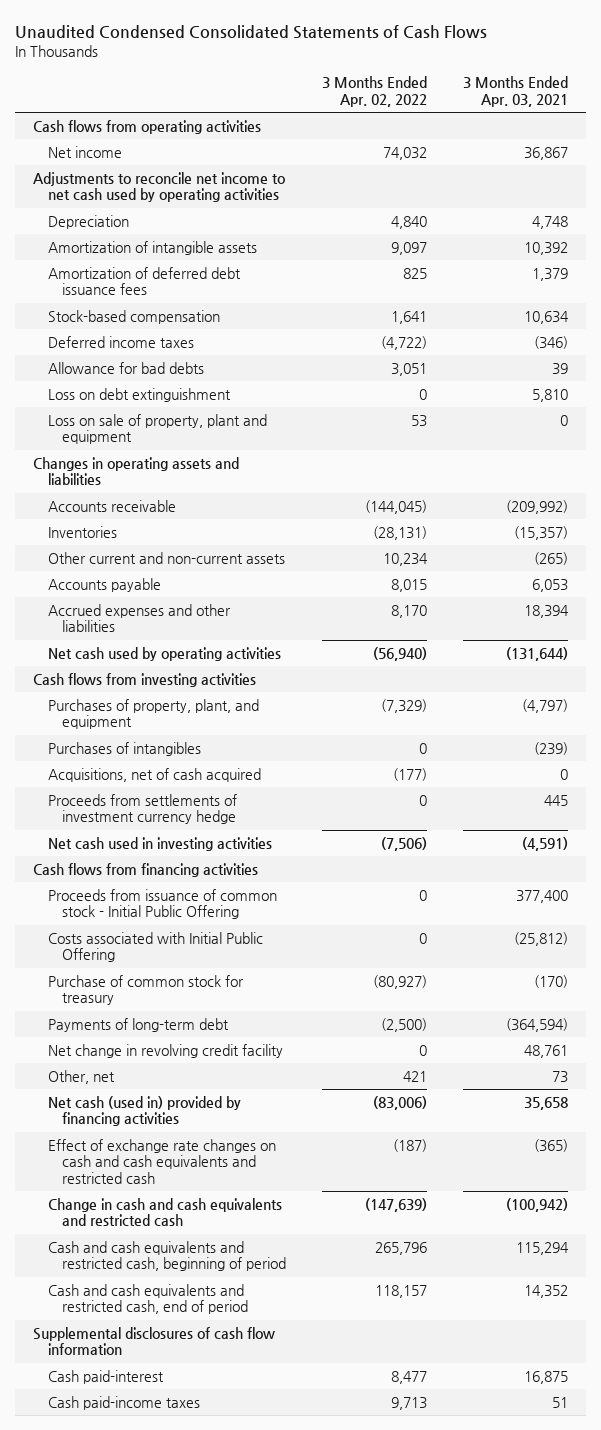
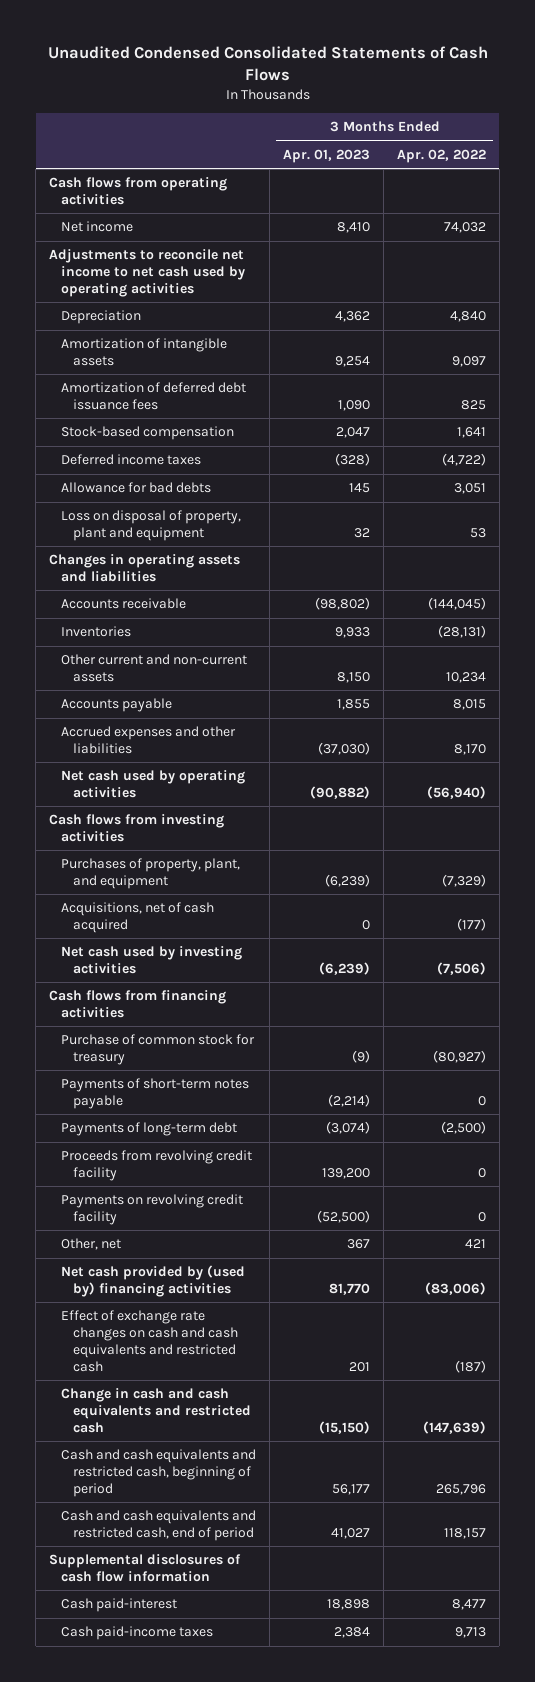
[462,76,568,108] 3 Months Ended Apr. 03, 2021 -> none
none -> [283,149,371,164] Apr. 01, 2023
[47,387,231,402] Loss on debt extinguishment -> none
[47,413,267,445] Loss on sale of property, plant and equipment -> [61,510,242,542] Loss on disposal of property, plant and equipment
[47,741,201,756] Purchases of intangibles -> none
[47,793,237,825] Proceeds from settlements of investment currency hedge -> none
[47,836,272,851] Net cash used in investing activities -> [61,946,243,975] Net cash used by investing activities
[47,888,277,920] Proceeds from issuance of common stock - Initial Public Offering -> none
[47,931,263,963] Costs associated with Initial Public Offering -> none
none -> [61,1078,250,1110] Payments of short-term notes payable
[47,1043,283,1058] Net change in revolving credit facility -> none
none -> [61,1150,253,1182] Proceeds from revolving credit facility
none -> [61,1194,244,1226] Payments on revolving credit facility
[47,1095,241,1127] Net cash (used in) provided by financing activities -> [61,1265,246,1298] Net cash provided by (used by) financing activities

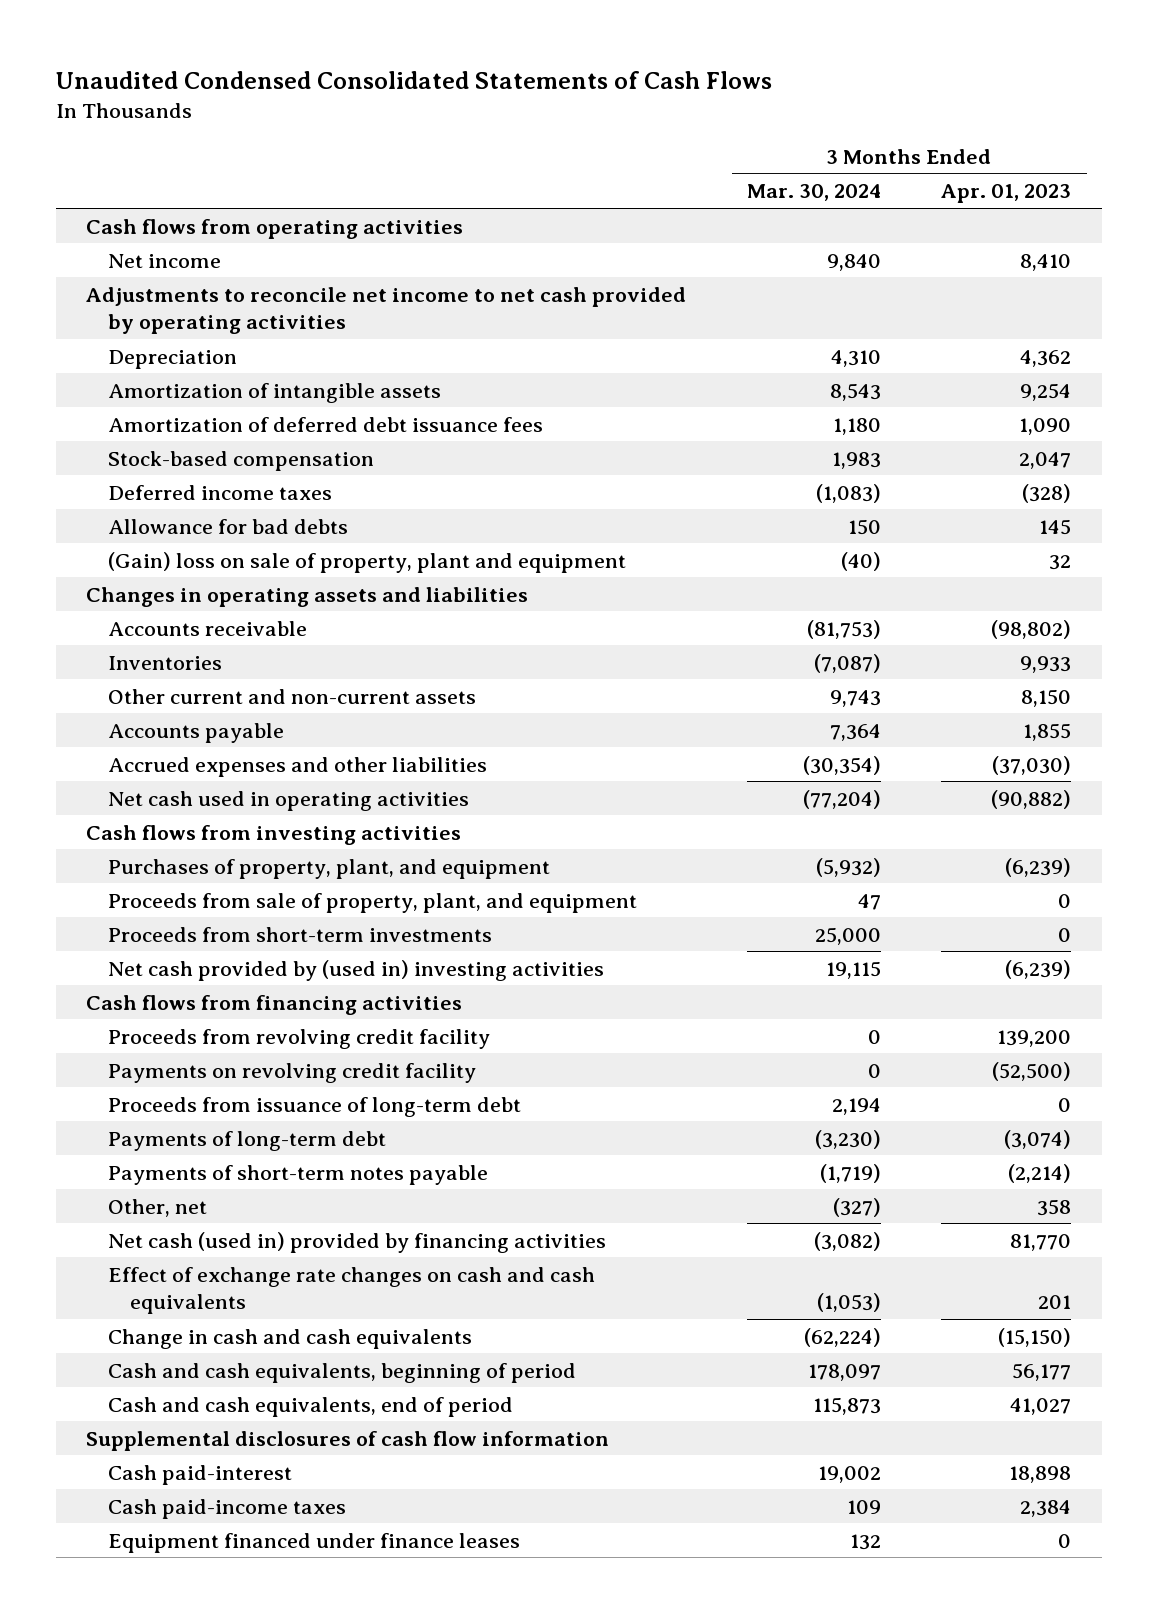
[396,149,486,164] Apr. 02, 2022 -> none
none -> [746,184,881,202] Mar. 30, 2024
[49,249,246,297] Adjustments to reconcile net income to net cash used by operating activities -> [86,286,687,335] Adjustments to reconcile net income to net cash provided by operating activities
[61,510,242,542] Loss on disposal of property, plant and equipment -> [108,551,627,573] (Gain) loss on sale of property, plant and equipment
[61,770,246,799] Net cash used by operating activities -> [108,790,470,811] Net cash used in operating activities
[61,902,215,934] Acquisitions, net of cash acquired -> none
none -> [108,892,638,913] Proceeds from sale of property, plant, and equipment
none -> [108,926,493,942] Proceeds from short-term investments
[61,946,243,975] Net cash used by investing activities -> [108,959,605,981] Net cash provided by (used in) investing activities
[61,1034,256,1066] Purchase of common stock for treasury -> none
none -> [108,1096,522,1117] Proceeds from issuance of long-term debt
[61,1122,238,1137] Payments of long-term debt -> [108,1130,387,1151] Payments of long-term debt
[61,1078,250,1110] Payments of short-term notes payable -> [108,1164,489,1185] Payments of short-term notes payable
[347,1239,371,1250] 367 -> [1037,1198,1072,1216] 358
[61,1265,246,1298] Net cash provided by (used by) financing activities -> [108,1231,607,1253] Net cash (used in) provided by financing activities
[61,1310,238,1372] Effect of exchange rate changes on cash and cash equivalents and restricted cash -> [108,1266,596,1315] Effect of exchange rate changes on cash and cash equivalents
[61,1388,251,1433] Change in cash and cash equivalents and restricted cash -> [108,1328,473,1349] Change in cash and cash equivalents
[61,1449,257,1497] Cash and cash equivalents and restricted cash, beginning of period -> [108,1362,577,1383] Cash and cash equivalents, beginning of period
[61,1510,257,1542] Cash and cash equivalents and restricted cash, end of period -> [108,1396,514,1417] Cash and cash equivalents, end of period
none -> [108,1532,521,1553] Equipment financed under finance leases

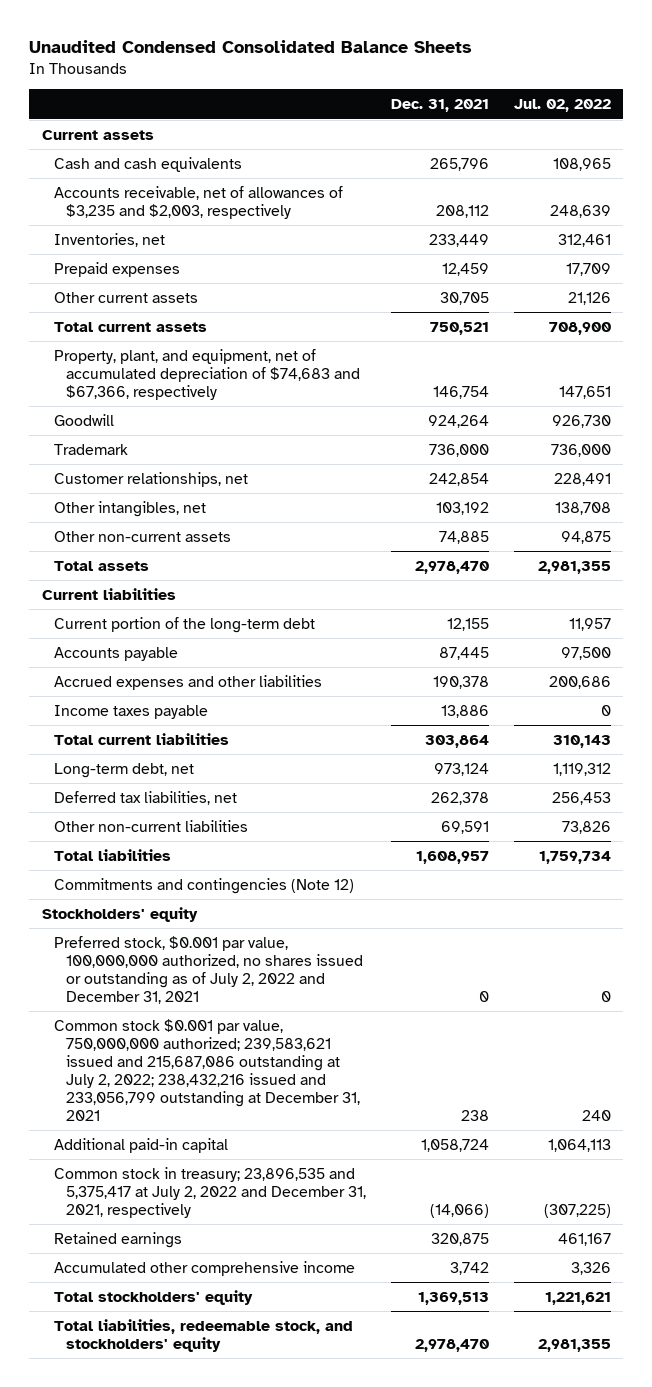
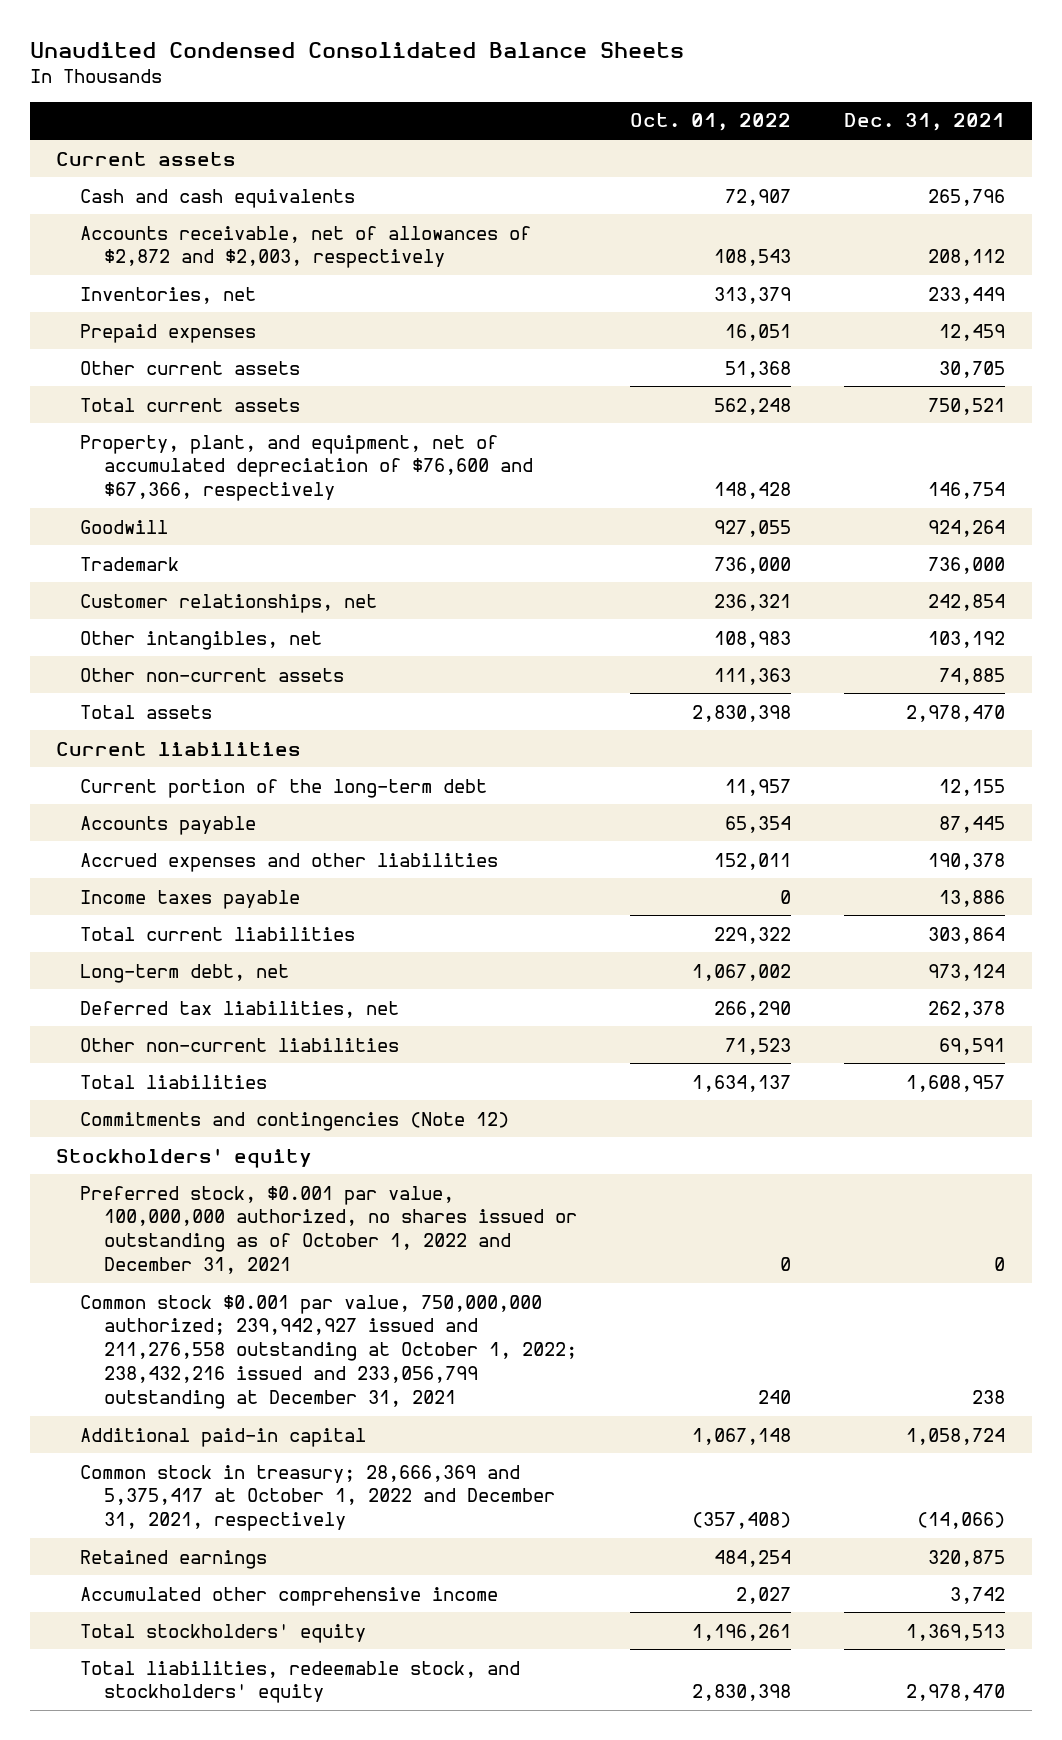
[513,99,611,113] Jul. 02, 2022 -> none
none -> [630,113,792,132] Oct. 01, 2022
[54,185,344,219] Accounts receivable, net of allowances of $3,235 and $2,003, respectively -> [80,225,532,269] Accounts receivable, net of allowances of $2,872 and $2,003, respectively
[54,348,361,400] Property, plant, and equipment, net of accumulated depreciation of $74,683 and $67,366, respectively -> [80,434,533,502] Property, plant, and equipment, net of accumulated depreciation of $76,600 and $67,366, respectively
[54,935,364,1004] Preferred stock, $0.001 par value, 100,000,000 authorized, no shares issued or outstanding as of July 2, 2022 and December 31, 2021 -> [80,1185,577,1275] Preferred stock, $0.001 par value, 100,000,000 authorized, no shares issued or outstanding as of October 1, 2022 and December 31, 2021
[54,1018,361,1121] Common stock $0.001 par value, 750,000,000 authorized; 239,583,621 issued and 215,687,086 outstanding at July 2, 2022; 238,432,216 issued and 233,056,799 outstanding at December 31, 2021 -> [80,1294,577,1409] Common stock $0.001 par value, 750,000,000 authorized; 239,942,927 issued and 211,276,558 outstanding at October 1, 2022; 238,432,216 issued and 233,056,799 outstanding at December 31, 2021
[54,1166,367,1218] Common stock in treasury; 23,896,535 and 5,375,417 at July 2, 2022 and December 31, 2021, respectively -> [80,1464,555,1532] Common stock in treasury; 28,666,369 and 5,375,417 at October 1, 2022 and December 31, 2021, respectively

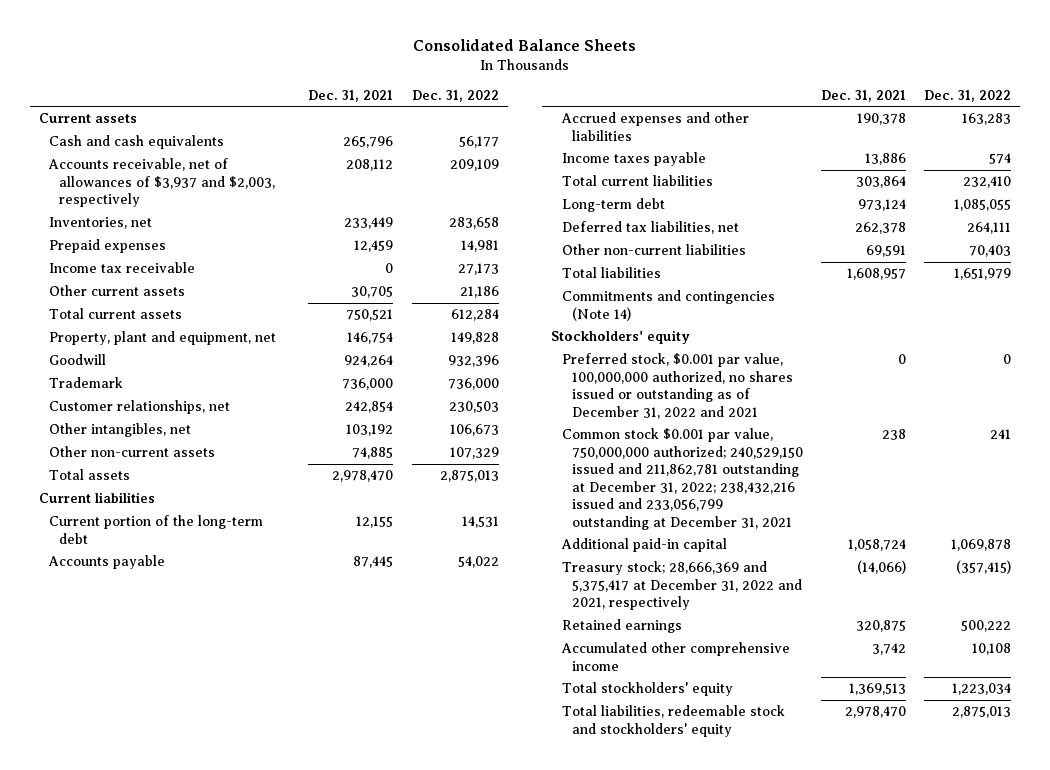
[29,42,684,59] Unaudited Condensed Consolidated Balance Sheets -> [413,39,637,52] Consolidated Balance Sheets
[630,113,792,132] Oct. 01, 2022 -> none
none -> [411,89,499,102] Dec. 31, 2022
[80,225,532,269] Accounts receivable, net of allowances of $2,872 and $2,003, respectively -> [48,158,276,208] Accounts receivable, net of allowances of $3,937 and $2,003, respectively
none -> [49,262,196,274] Income tax receivable
[80,434,533,502] Property, plant, and equipment, net of accumulated depreciation of $76,600 and $67,366, respectively -> [49,331,277,346] Property, plant and equipment, net
[80,963,290,983] Long-term debt, net -> [561,198,665,213] Long-term debt
[80,1111,510,1131] Commitments and contingencies (Note 12) -> [561,290,775,321] Commitments and contingencies (Note 14)
[80,1185,577,1275] Preferred stock, $0.001 par value, 100,000,000 authorized, no shares issued or outstanding as of October 1, 2022 and December 31, 2021 -> [561,353,793,419] Preferred stock, $0.001 par value, 100,000,000 authorized, no shares issued or outstanding as of December 31, 2022 and 2021
[80,1294,577,1409] Common stock $0.001 par value, 750,000,000 authorized; 239,942,927 issued and 211,276,558 outstanding at October 1, 2022; 238,432,216 issued and 233,056,799 outstanding at December 31, 2021 -> [561,428,803,530] Common stock $0.001 par value, 750,000,000 authorized; 240,529,150 issued and 211,862,781 outstanding at December 31, 2022; 238,432,216 issued and 233,056,799 outstanding at December 31, 2021
[80,1464,555,1532] Common stock in treasury; 28,666,369 and 5,375,417 at October 1, 2022 and December 31, 2021, respectively -> [561,561,802,611] Treasury stock; 28,666,369 and 5,375,417 at December 31, 2022 and 2021, respectively
[80,1660,521,1704] Total liabilities, redeemable stock, and stockholders' equity -> [561,705,785,737] Total liabilities, redeemable stock and stockholders' equity

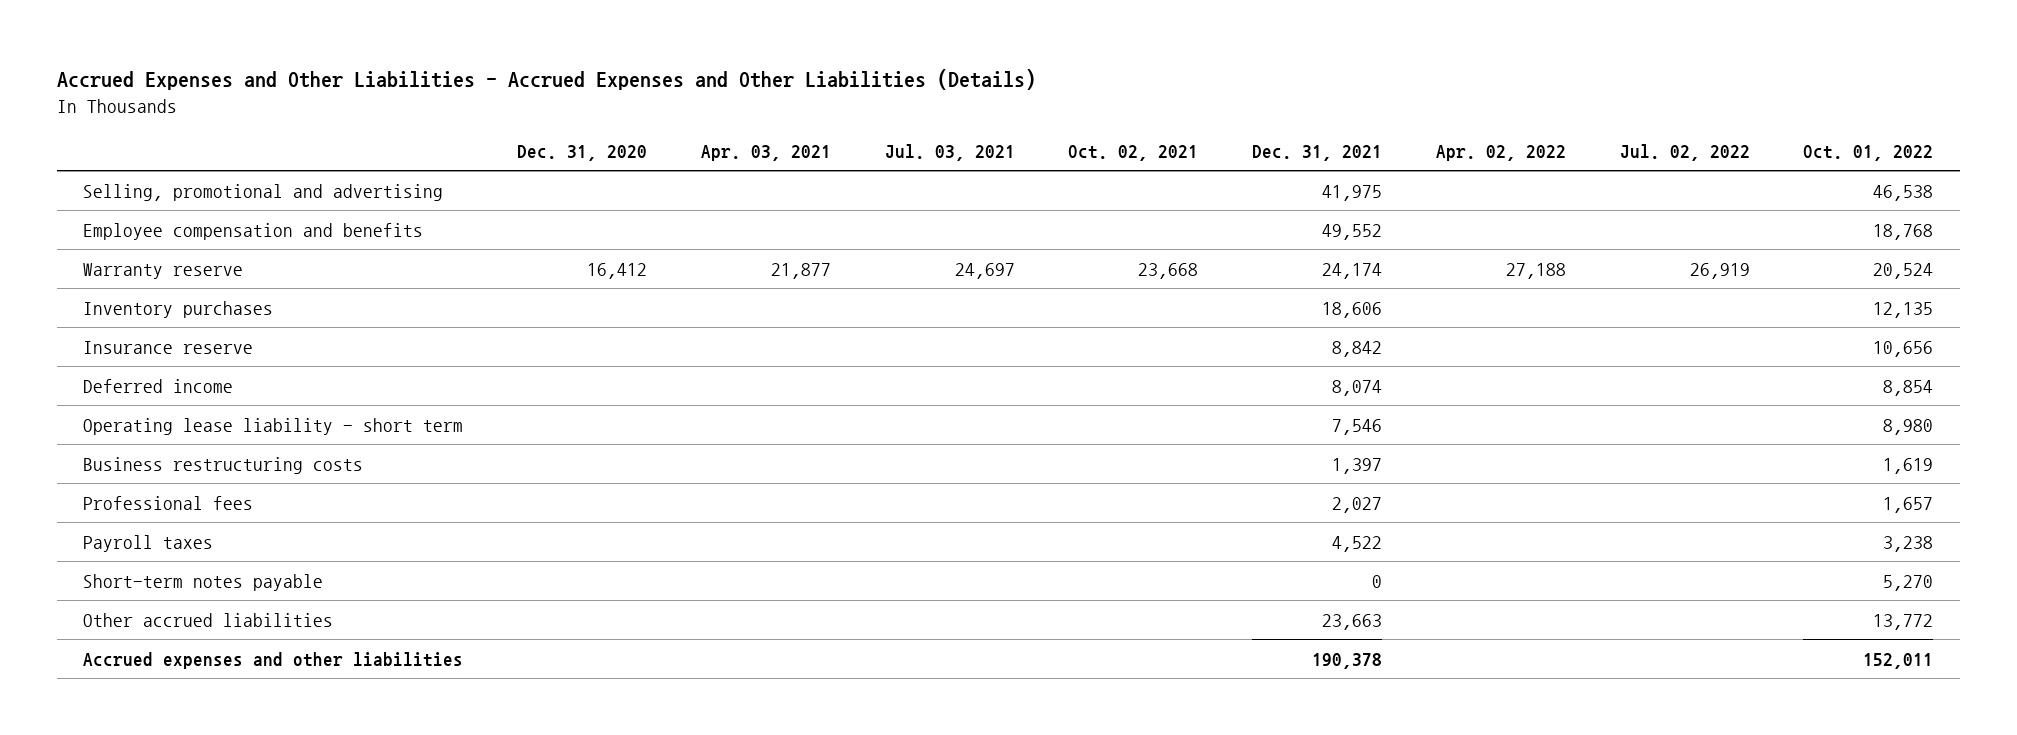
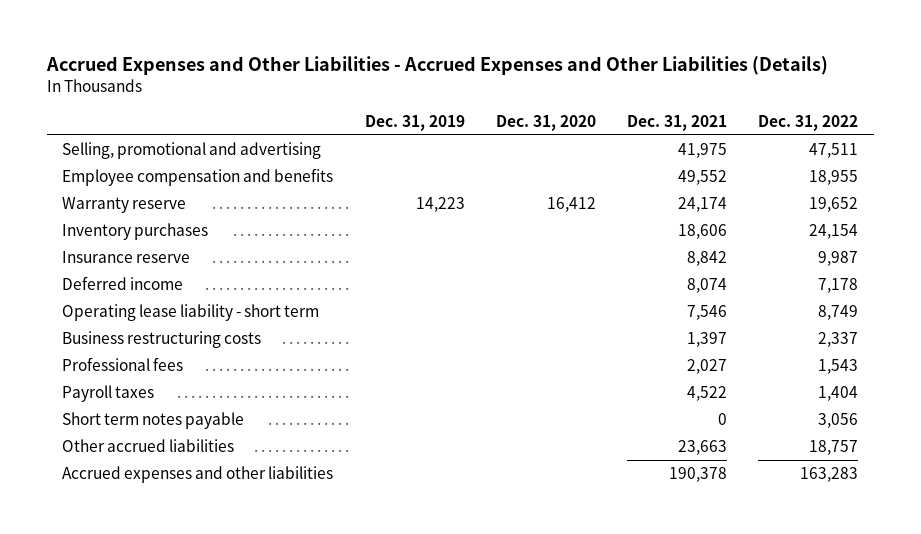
[700,145,831,162] Apr. 03, 2021 -> none
[884,144,1015,162] Jul. 03, 2021 -> none
[1068,145,1199,162] Oct. 02, 2021 -> none
[1435,145,1566,162] Apr. 02, 2022 -> none
[1619,144,1750,162] Jul. 02, 2022 -> none
[1803,145,1934,162] Oct. 01, 2022 -> none
none -> [364,114,465,131] Dec. 31, 2019
none -> [758,114,859,131] Dec. 31, 2022
[83,573,324,591] Short-term notes payable -> [62,412,245,430] Short term notes payable

